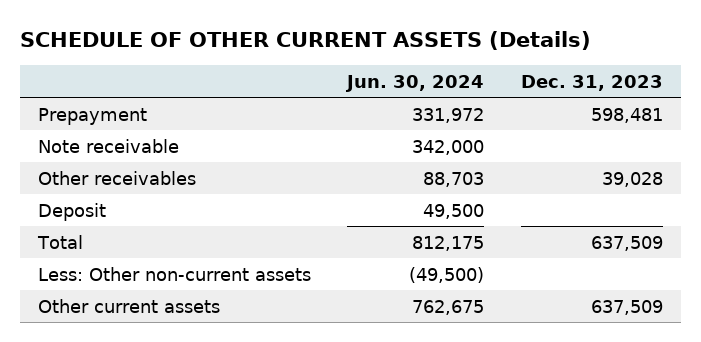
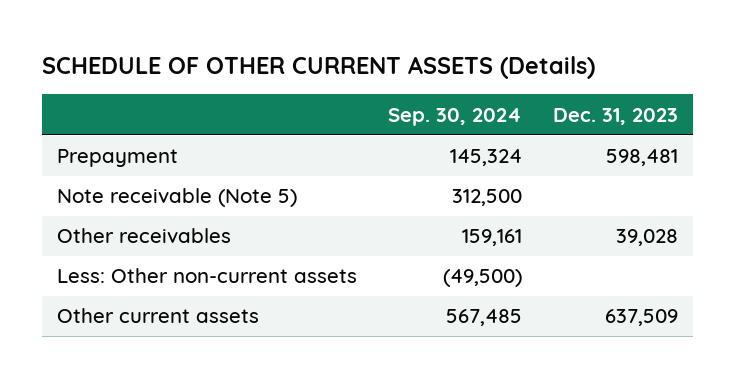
[345,74,485,92] Jun. 30, 2024 -> none
none -> [387,107,522,126] Sep. 30, 2024
[37,138,179,153] Note receivable -> [57,188,298,208] Note receivable (Note 5)
[37,202,106,221] Deposit -> none
[36,234,83,249] Total -> none

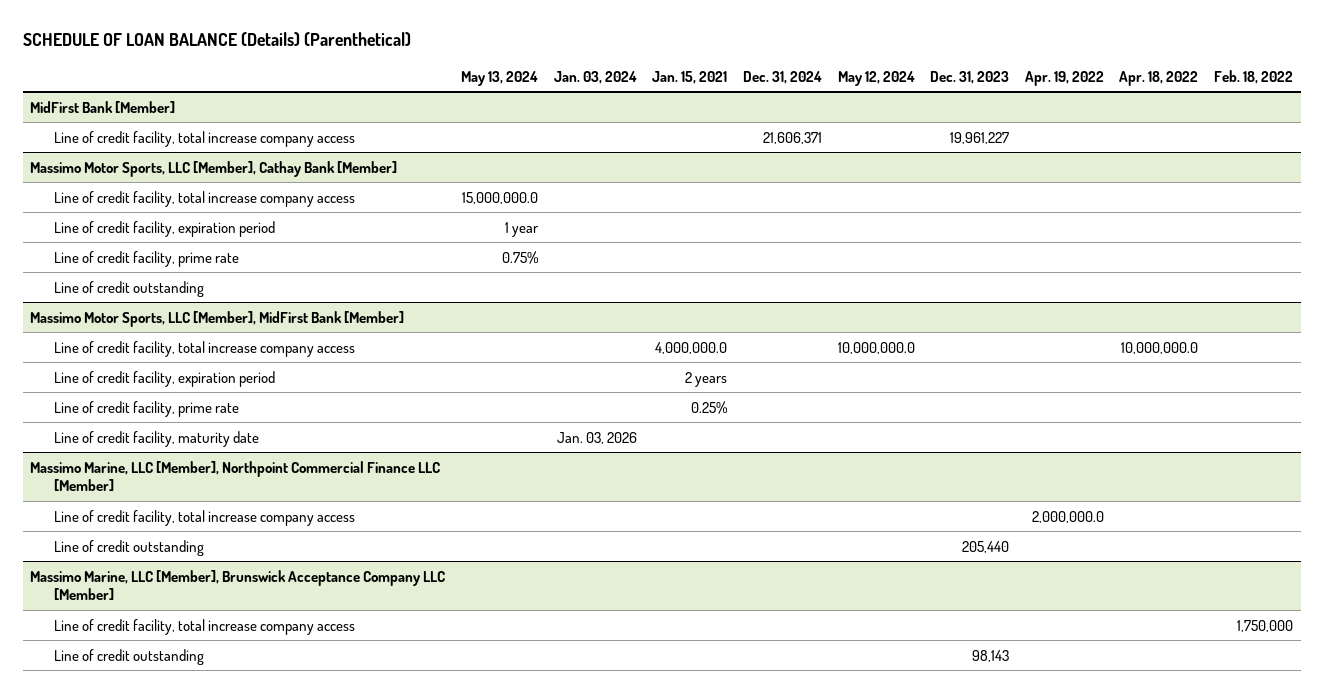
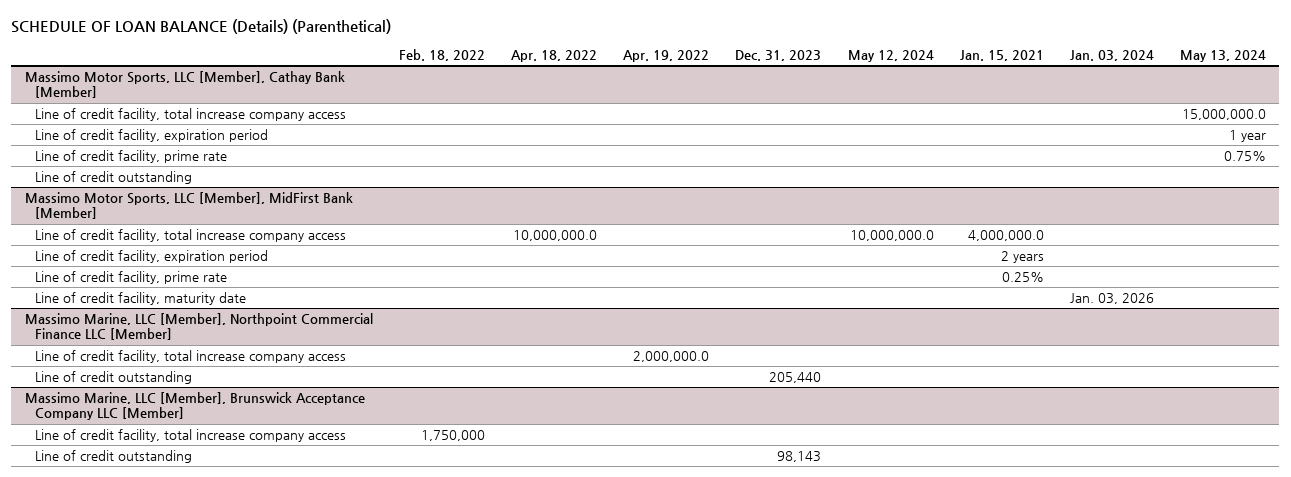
[742,70,822,84] Dec. 31, 2024 -> none
[30,100,176,113] MidFirst Bank [Member] -> none
[54,130,356,147] Line of credit facility, total increase company access -> none

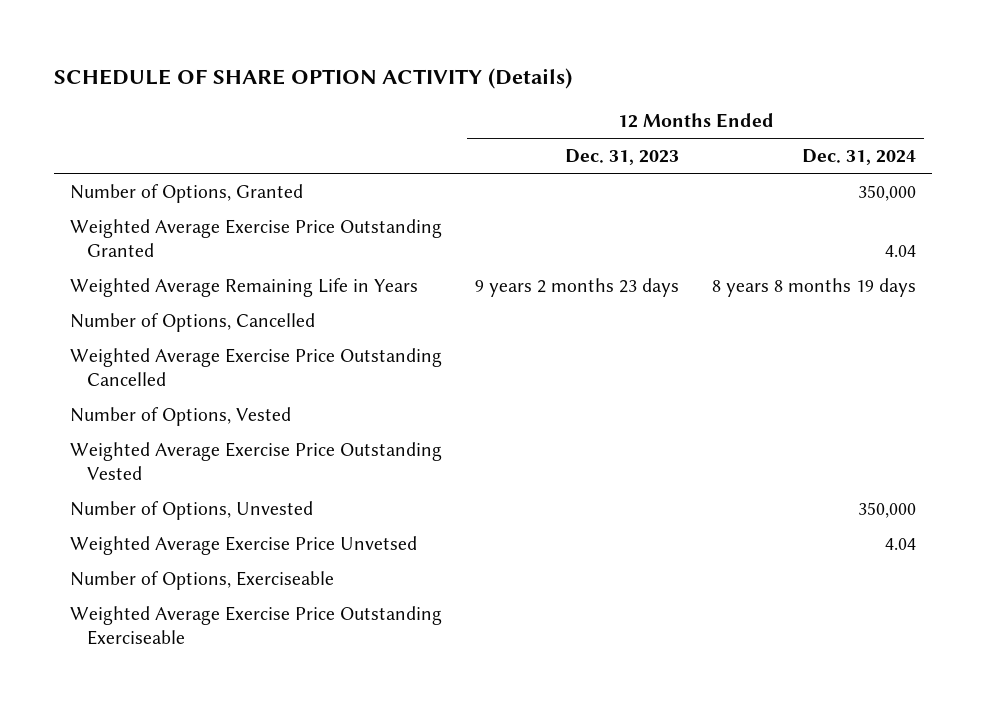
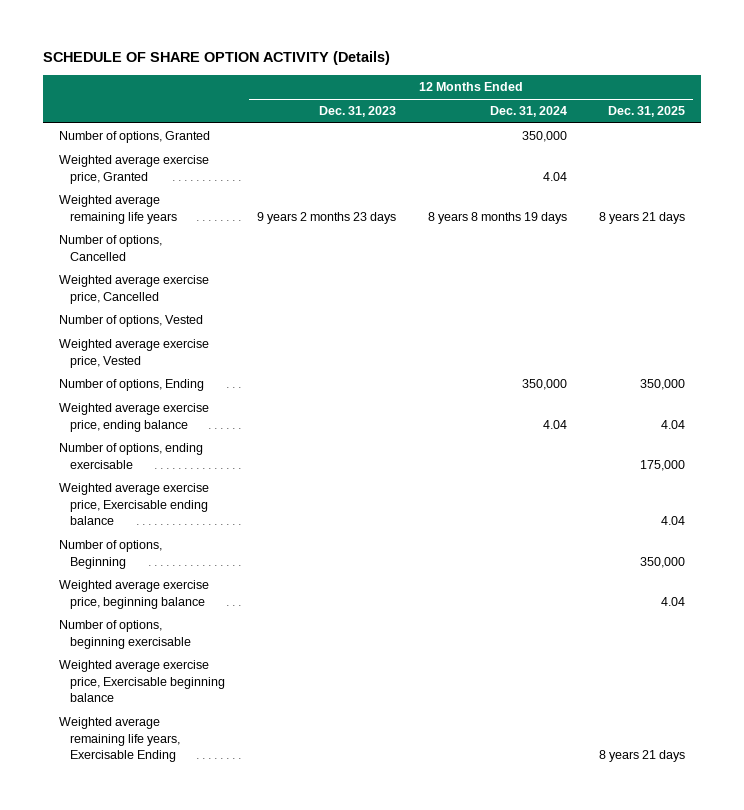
none -> [608,106,686,118] Dec. 31, 2025
[70,183,304,203] Number of Options, Granted -> [58,131,210,144] Number of options, Granted
[70,218,443,257] Weighted Average Exercise Price Outstanding Granted -> [58,155,209,184] Weighted average exercise price, Granted
[70,277,419,297] Weighted Average Remaining Life in Years -> [58,195,177,224] Weighted average remaining life years
[70,312,316,332] Number of Options, Cancelled -> [58,235,162,261] Number of options, Cancelled
[70,347,443,386] Weighted Average Exercise Price Outstanding Cancelled -> [58,275,209,304] Weighted average exercise price, Cancelled
[70,406,292,426] Number of Options, Vested -> [58,315,203,328] Number of options, Vested
[70,441,443,480] Weighted Average Exercise Price Outstanding Vested -> [58,339,209,368] Weighted average exercise price, Vested
[70,500,314,520] Number of Options, Unvested -> [58,379,204,392] Number of options, Ending
[70,535,418,555] Weighted Average Exercise Price Unvetsed -> [58,403,209,432] Weighted average exercise price, ending balance
[70,570,335,590] Number of Options, Exerciseable -> [58,443,203,469] Number of options, ending exercisable
[70,605,443,645] Weighted Average Exercise Price Outstanding Exerciseable -> [58,483,209,526] Weighted average exercise price, Exercisable ending balance
none -> [58,540,162,569] Number of options, Beginning
none -> [58,580,209,609] Weighted average exercise price, beginning balance
none -> [58,620,191,649] Number of options, beginning exercisable
none -> [58,660,225,703] Weighted average exercise price, Exercisable beginning balance
none -> [58,717,180,763] Weighted average remaining life years, Exercisable Ending

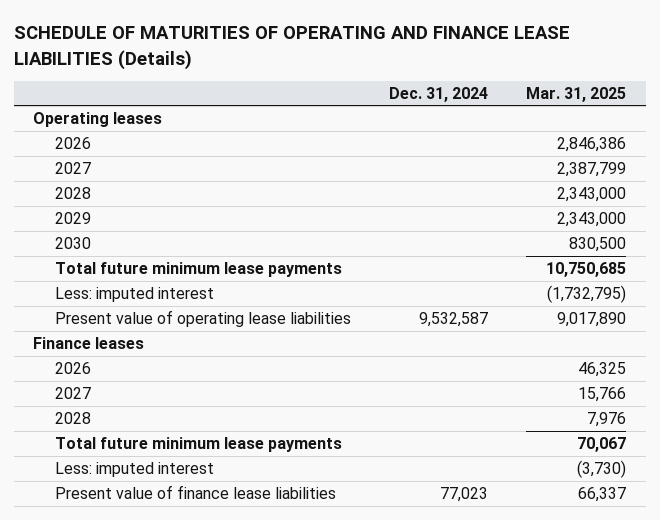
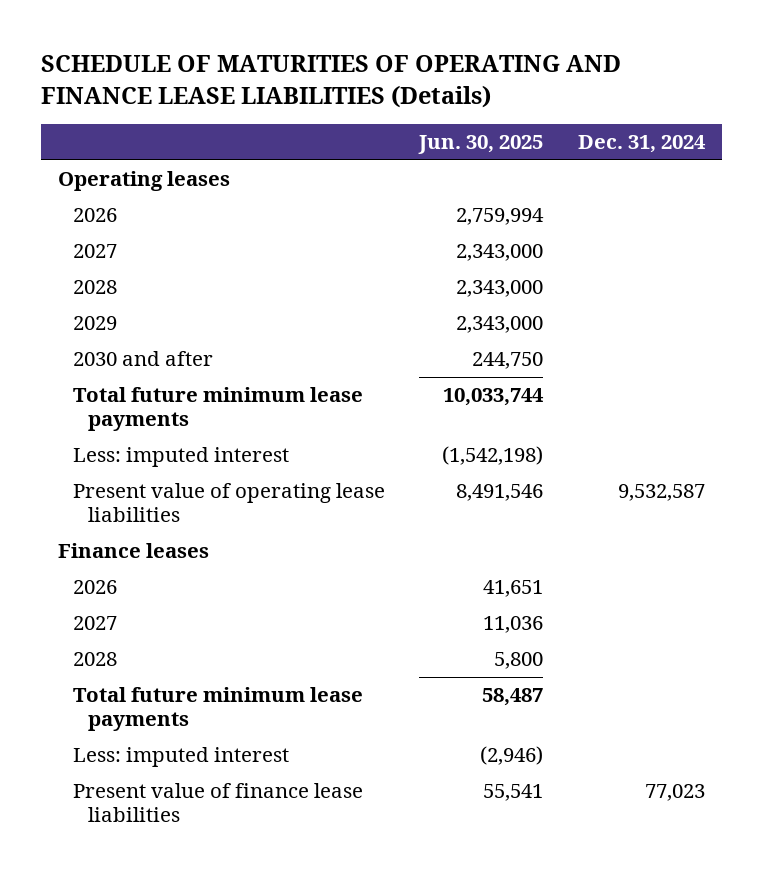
[526,86,627,102] Mar. 31, 2025 -> none
none -> [418,135,544,155] Jun. 30, 2025
[55,237,92,250] 2030 -> [72,351,213,367] 2030 and after

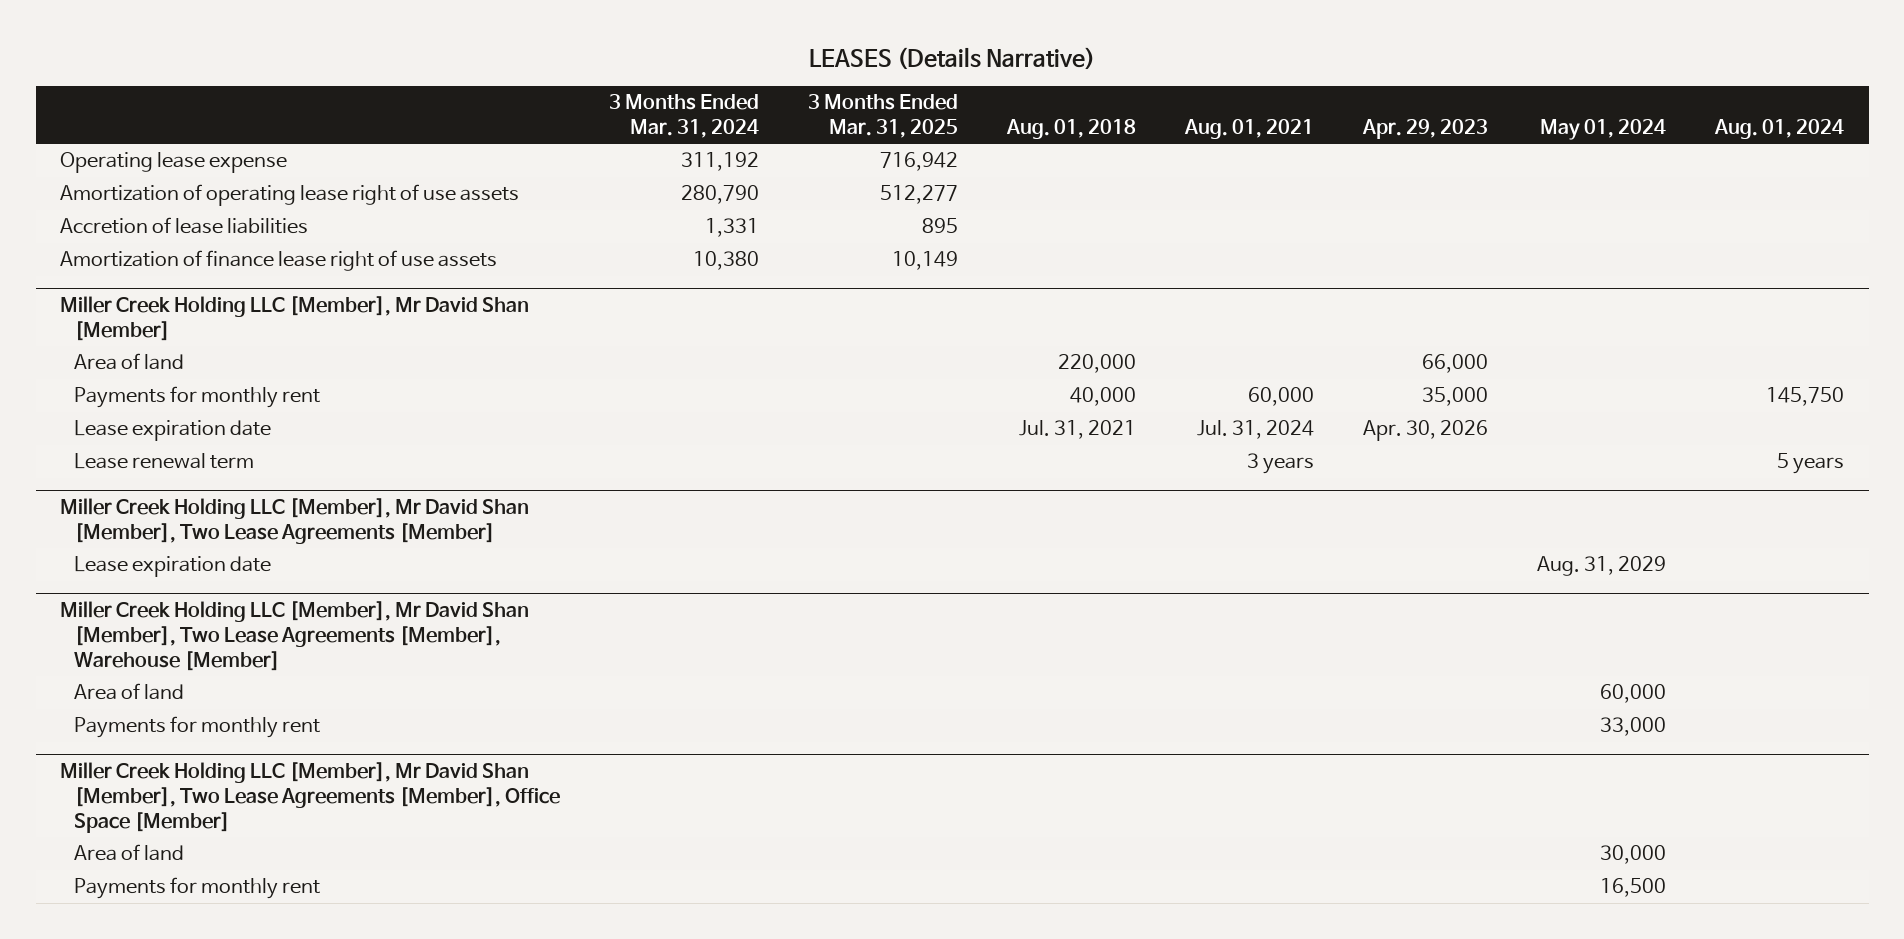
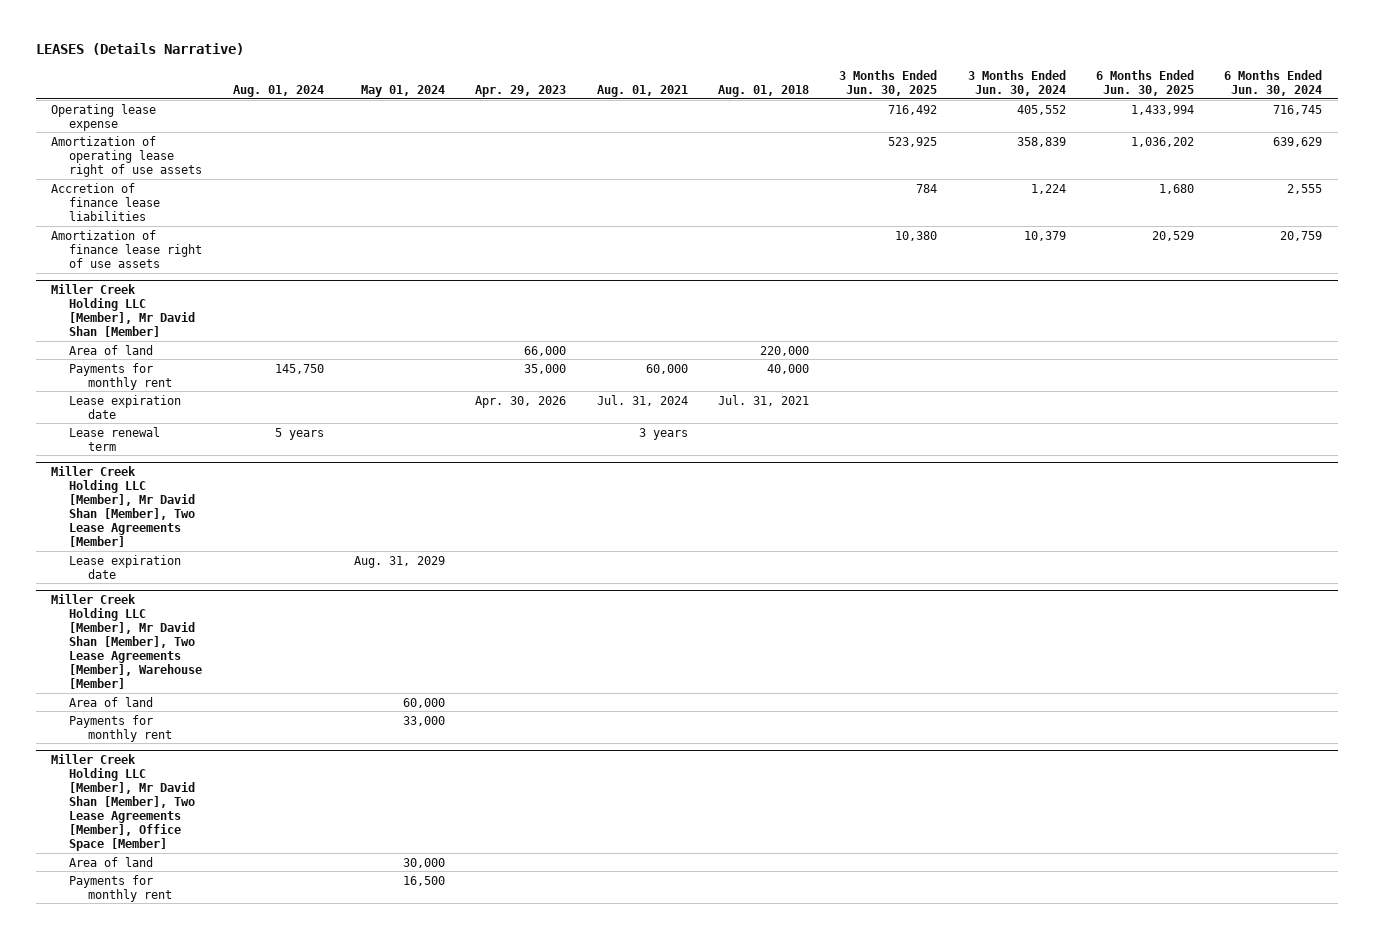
[609,94,760,139] 3 Months Ended Mar. 31, 2024 -> none
[808,94,959,139] 3 Months Ended Mar. 31, 2025 -> none
none -> [839,69,938,97] 3 Months Ended Jun. 30, 2025
none -> [967,69,1066,97] 3 Months Ended Jun. 30, 2024
none -> [1096,69,1195,97] 6 Months Ended Jun. 30, 2025
none -> [1224,69,1323,97] 6 Months Ended Jun. 30, 2024
[59,217,308,235] Accretion of lease liabilities -> [50,182,161,221] Accretion of finance lease liabilities

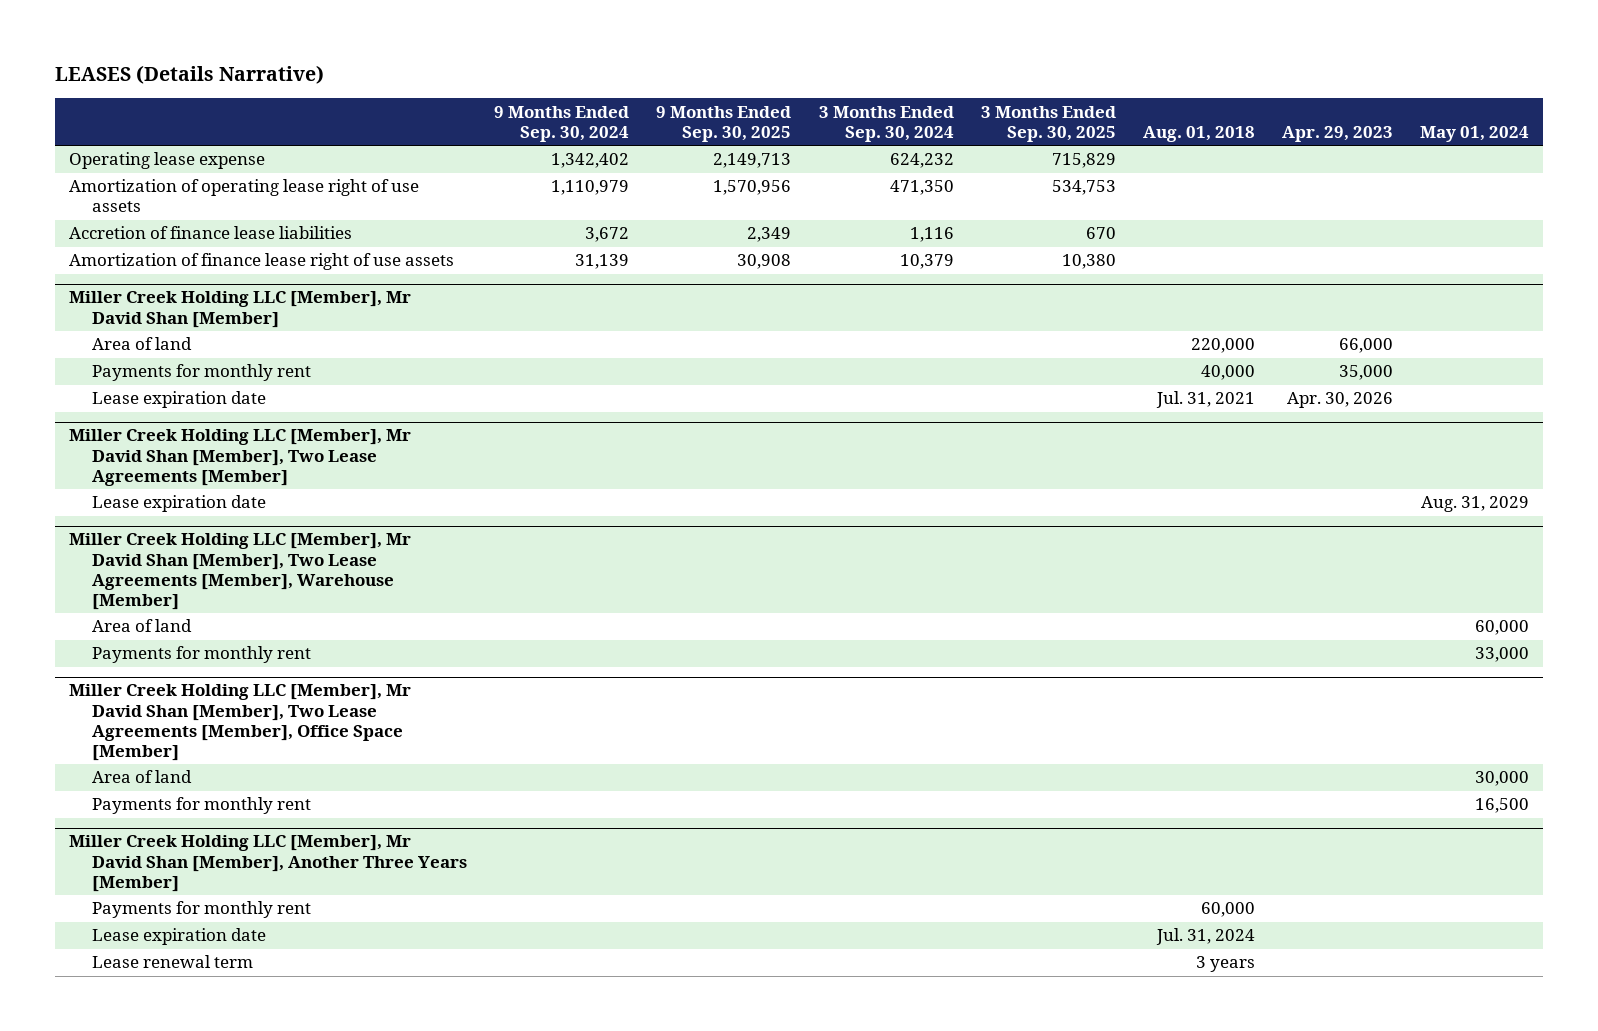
[232,85,324,98] Aug. 01, 2024 -> none
[596,85,688,98] Aug. 01, 2021 -> none
[839,69,938,97] 3 Months Ended Jun. 30, 2025 -> none
[967,69,1066,97] 3 Months Ended Jun. 30, 2024 -> none
[1096,69,1195,97] 6 Months Ended Jun. 30, 2025 -> none
[1224,69,1323,97] 6 Months Ended Jun. 30, 2024 -> none
none -> [494,105,630,142] 9 Months Ended Sep. 30, 2024
none -> [656,105,792,142] 9 Months Ended Sep. 30, 2025
none -> [818,105,954,142] 3 Months Ended Sep. 30, 2024
none -> [980,105,1116,142] 3 Months Ended Sep. 30, 2025
[69,426,161,451] Lease renewal term -> none
none -> [68,835,468,892] Miller Creek Holding LLC [Member], Mr David Shan [Member], Another Three Years [Member]
none -> [92,901,312,919] Payments for monthly rent
none -> [92,928,267,946] Lease expiration date
none -> [92,955,254,969] Lease renewal term

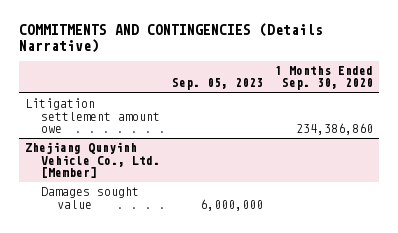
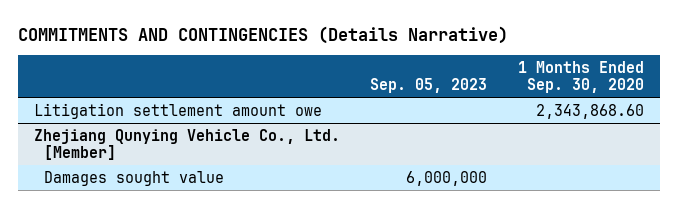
[296,123,374,136] 234,386,860 -> [536,103,645,119] 2,343,868.60
[25,142,161,179] Zhejiang Qunyinh Vehicle Co., Ltd. [Member] -> [33,128,340,160] Zhejiang Qunying Vehicle Co., Ltd. [Member]

